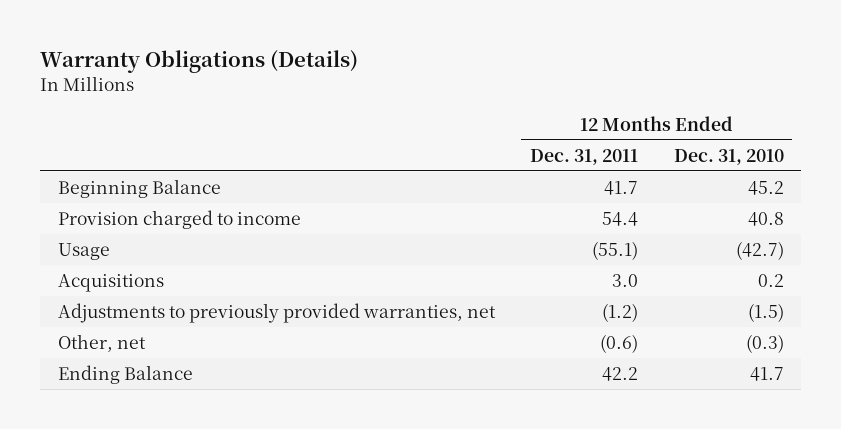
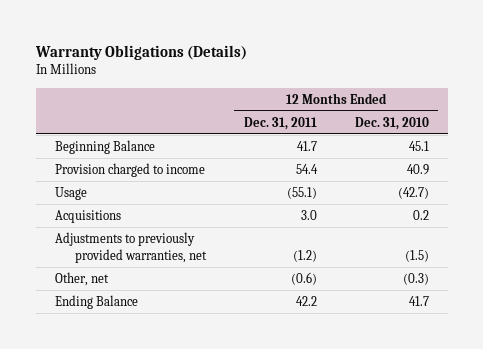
[747,180,784,195] 45.2 -> [408,141,429,152] 45.1
[747,211,784,226] 40.8 -> [406,164,429,176] 40.9

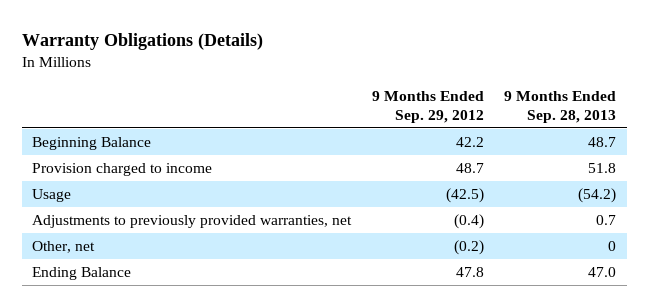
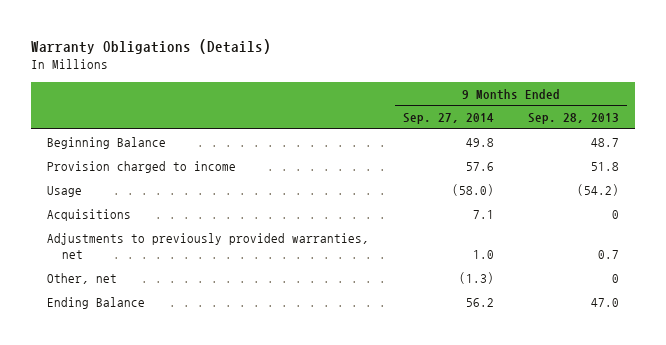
[371,90,484,123] 9 Months Ended Sep. 29, 2012 -> none
none -> [402,113,494,125] Sep. 27, 2014
none -> [47,209,132,222] Acquisitions

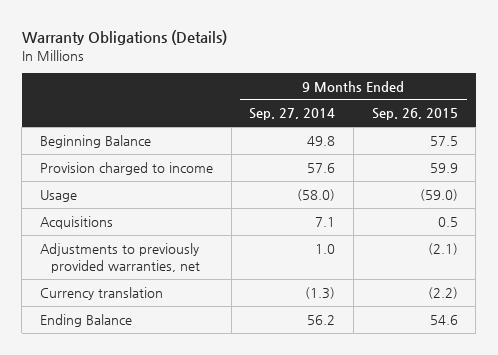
[527,113,619,125] Sep. 28, 2013 -> none
none -> [371,108,458,121] Sep. 26, 2015
[47,273,118,285] Other, net -> none
none -> [39,286,163,300] Currency translation

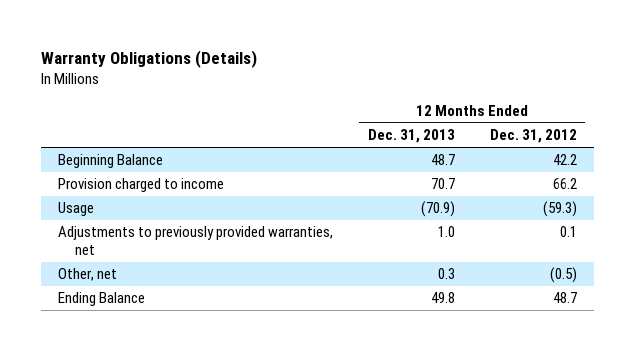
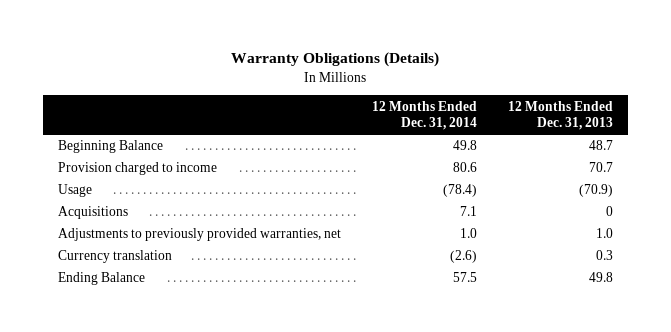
[489,129,577,144] Dec. 31, 2012 -> none
none -> [371,100,477,131] 12 Months Ended Dec. 31, 2014
none -> [58,206,129,220] Acquisitions
[58,268,118,282] Other, net -> none
none -> [58,250,173,264] Currency translation

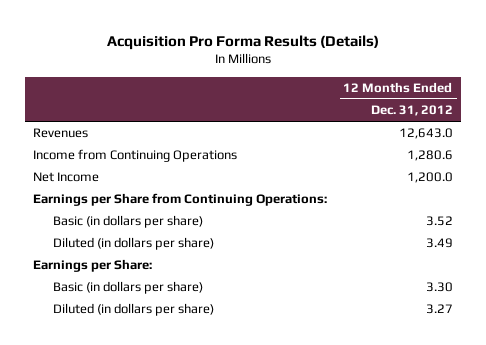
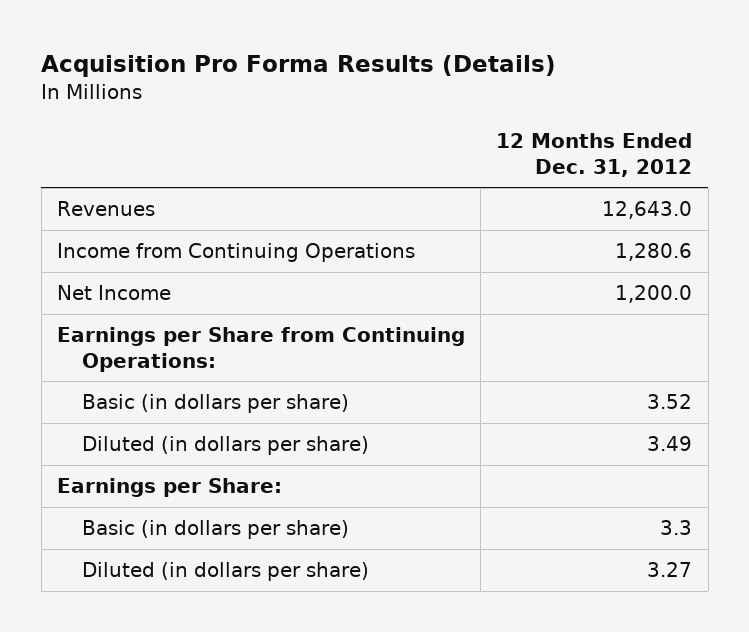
[425,282,453,293] 3.30 -> [660,520,693,536] 3.3

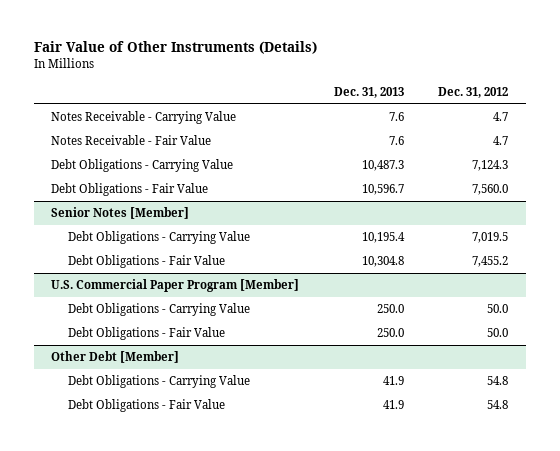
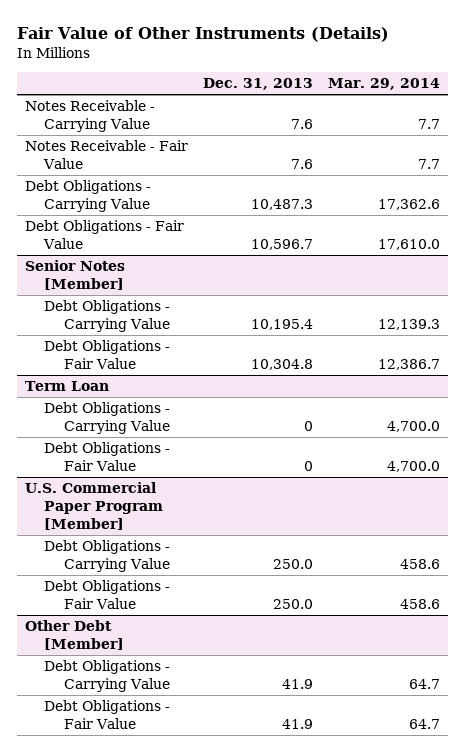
[438,86,509,98] Dec. 31, 2012 -> none
none -> [328,78,441,91] Mar. 29, 2014
none -> [24,381,109,392] Term Loan
none -> [44,402,171,435] Debt Obligations - Carrying Value
none -> [44,442,171,472] Debt Obligations - Fair Value

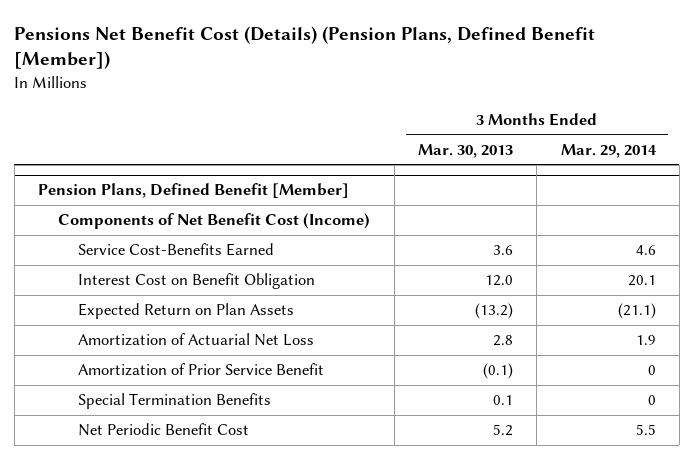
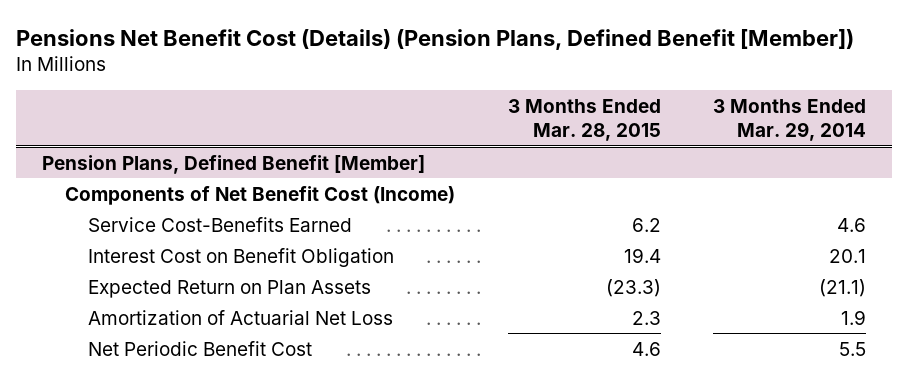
[417,143,513,158] Mar. 30, 2013 -> none
none -> [507,99,661,142] 3 Months Ended Mar. 28, 2015
[78,363,325,377] Amortization of Prior Service Benefit -> none
[78,393,272,410] Special Termination Benefits -> none

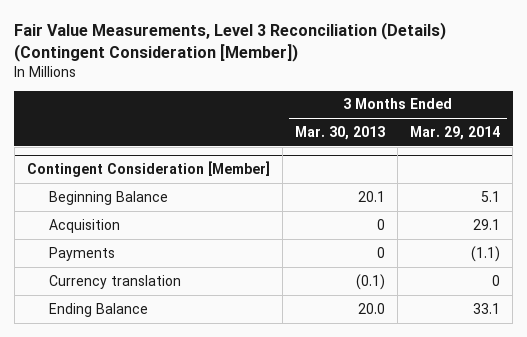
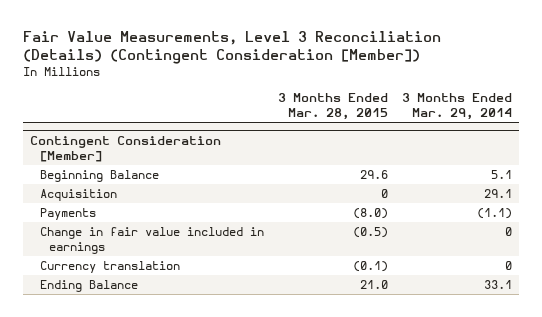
[295,125,386,140] Mar. 30, 2013 -> none
none -> [277,92,388,121] 3 Months Ended Mar. 28, 2015
none -> [39,226,264,255] Change in fair value included in earnings

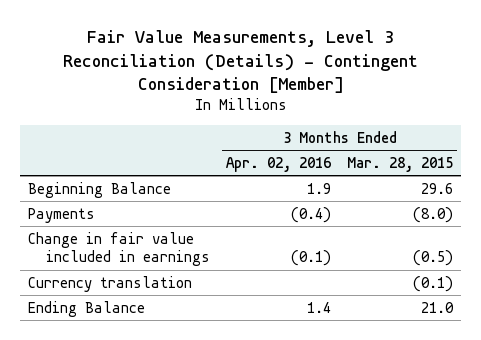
[23,30,442,65] Fair Value Measurements, Level 3 Reconciliation (Details) (Contingent Consideration [Member]) -> [62,30,418,94] Fair Value Measurements, Level 3 Reconciliation (Details) - Contingent Consideration [Member]
[401,92,512,121] 3 Months Ended Mar. 29, 2014 -> none
none -> [226,156,332,172] Apr. 02, 2016
[30,135,222,163] Contingent Consideration [Member] -> none
[39,188,117,201] Acquisition -> none

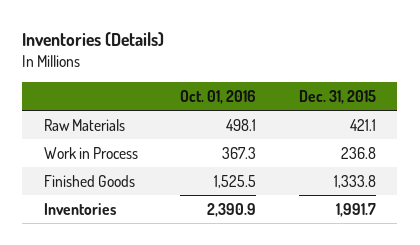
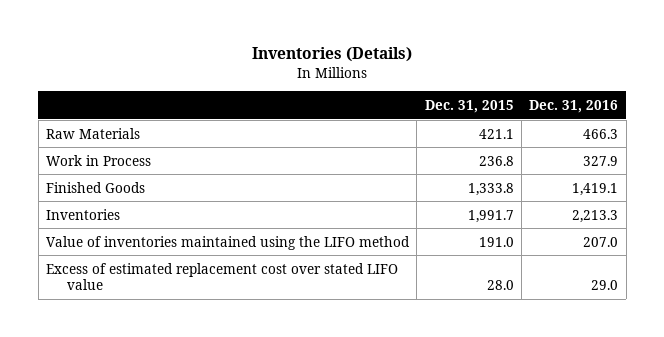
[180,89,257,104] Oct. 01, 2016 -> none
none -> [529,100,619,114] Dec. 31, 2016
none -> [46,235,411,250] Value of inventories maintained using the LIFO method
none -> [46,262,399,291] Excess of estimated replacement cost over stated LIFO value

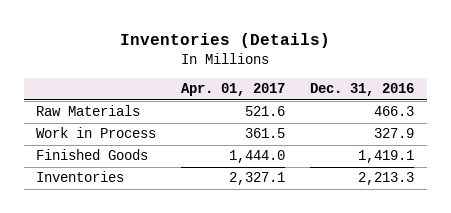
[424,100,514,114] Dec. 31, 2015 -> none
none -> [181,83,286,97] Apr. 01, 2017
[46,235,411,250] Value of inventories maintained using the LIFO method -> none
[46,262,399,291] Excess of estimated replacement cost over stated LIFO value -> none

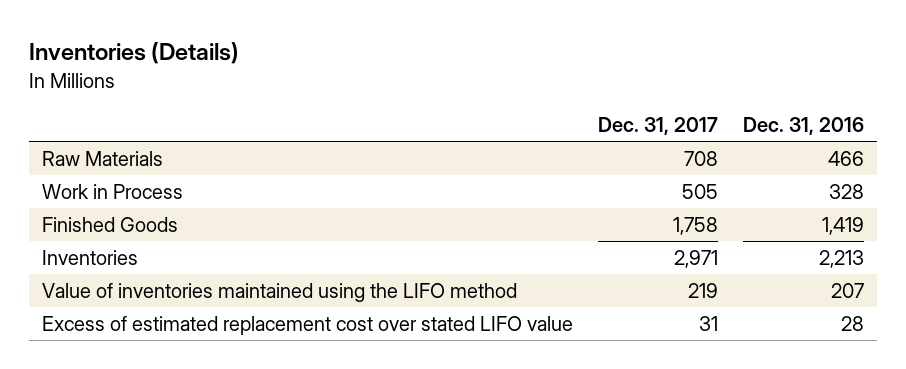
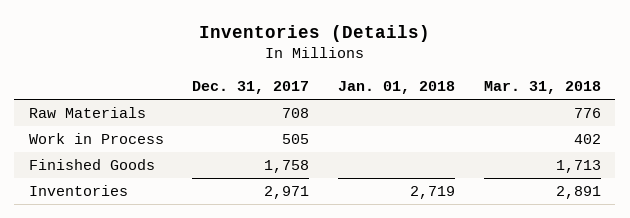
[743,116,865,135] Dec. 31, 2016 -> none
none -> [338,81,456,95] Jan. 01, 2018
none -> [484,81,602,95] Mar. 31, 2018
[41,283,517,303] Value of inventories maintained using the LIFO method -> none
[41,316,573,336] Excess of estimated replacement cost over stated LIFO value -> none

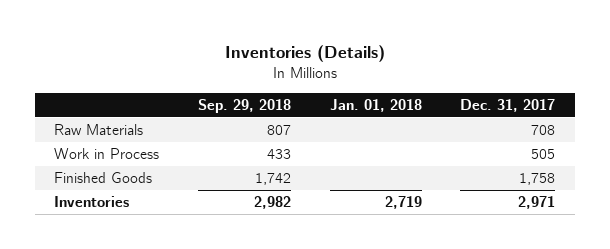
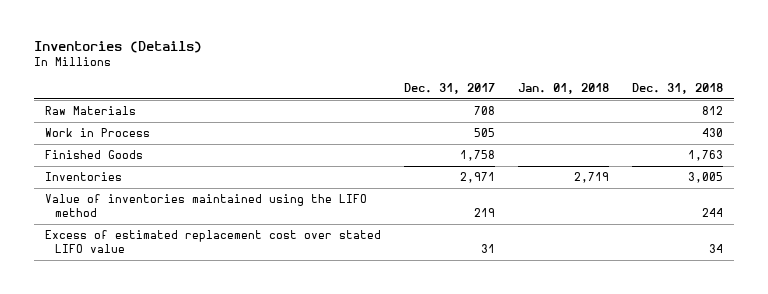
[198,98,292,113] Sep. 29, 2018 -> none
none -> [631,82,723,94] Dec. 31, 2018
none -> [45,194,368,218] Value of inventories maintained using the LIFO method
none -> [45,230,382,254] Excess of estimated replacement cost over stated LIFO value

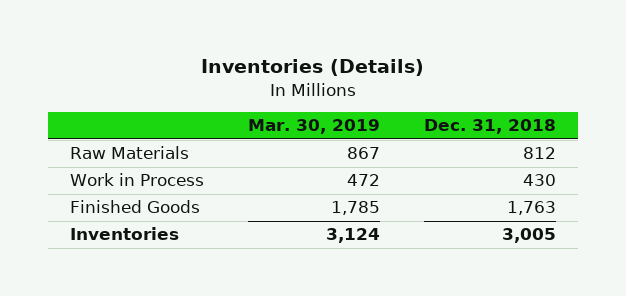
[404,82,496,94] Dec. 31, 2017 -> none
[517,82,609,94] Jan. 01, 2018 -> none
none -> [248,119,381,135] Mar. 30, 2019
[45,194,368,218] Value of inventories maintained using the LIFO method -> none
[45,230,382,254] Excess of estimated replacement cost over stated LIFO value -> none

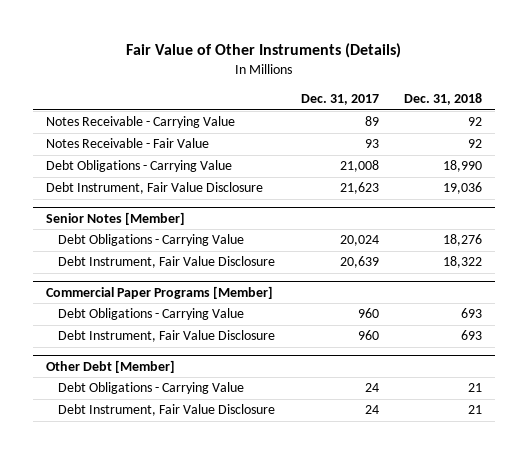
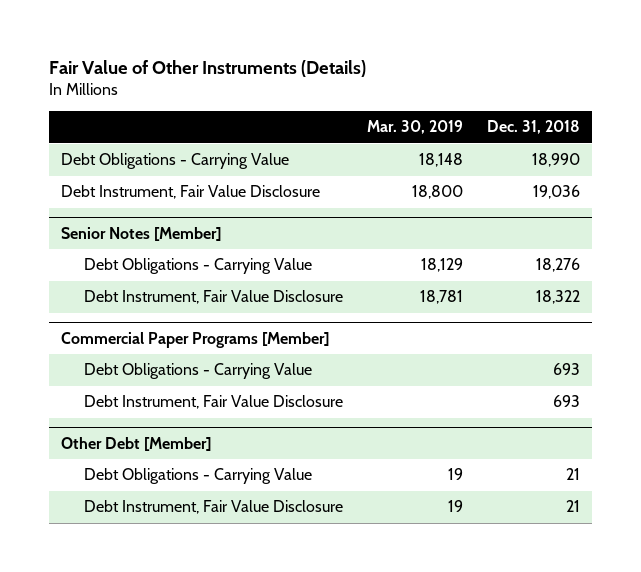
[300,94,379,106] Dec. 31, 2017 -> none
none -> [366,120,463,135] Mar. 30, 2019
[46,116,236,129] Notes Receivable - Carrying Value -> none
[46,138,210,149] Notes Receivable - Fair Value -> none

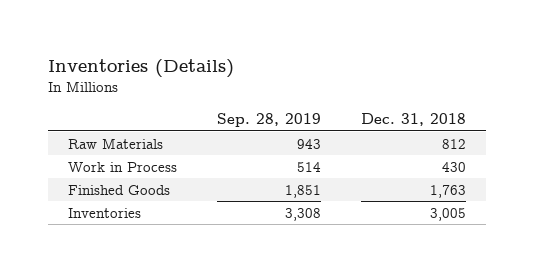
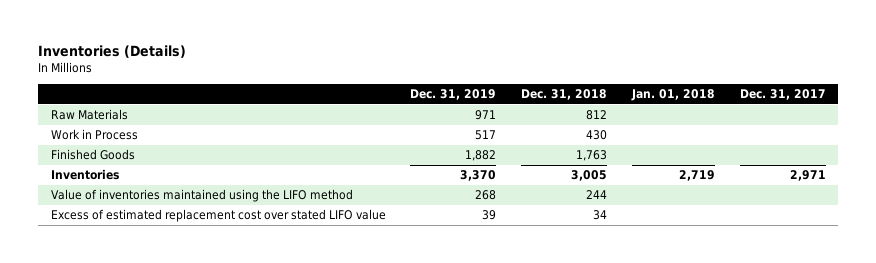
[217,113,322,128] Sep. 28, 2019 -> none
none -> [410,88,497,100] Dec. 31, 2019
none -> [630,88,715,101] Jan. 01, 2018
none -> [739,88,826,100] Dec. 31, 2017
none -> [50,189,353,203] Value of inventories maintained using the LIFO method
none -> [50,209,386,223] Excess of estimated replacement cost over stated LIFO value

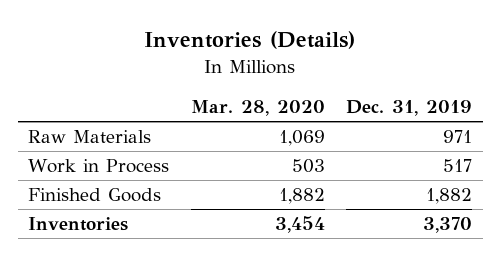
[521,88,608,100] Dec. 31, 2018 -> none
[630,88,715,101] Jan. 01, 2018 -> none
[739,88,826,100] Dec. 31, 2017 -> none
none -> [190,99,325,116] Mar. 28, 2020
[50,189,353,203] Value of inventories maintained using the LIFO method -> none
[50,209,386,223] Excess of estimated replacement cost over stated LIFO value -> none

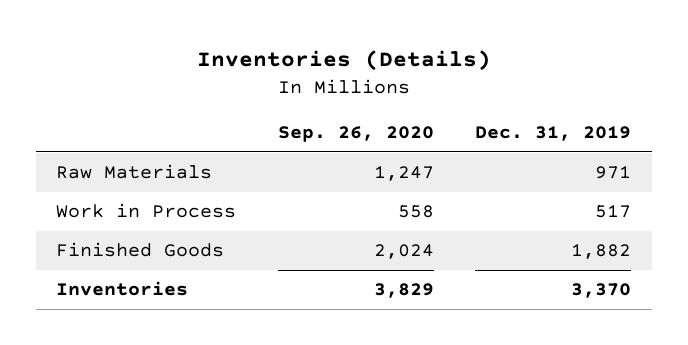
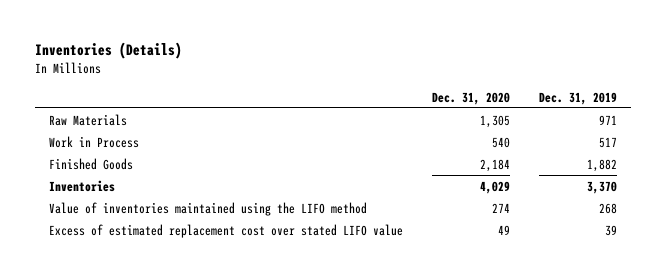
[277,126,434,143] Sep. 26, 2020 -> none
none -> [431,91,510,105] Dec. 31, 2020
none -> [49,201,368,216] Value of inventories maintained using the LIFO method
none -> [49,223,404,238] Excess of estimated replacement cost over stated LIFO value

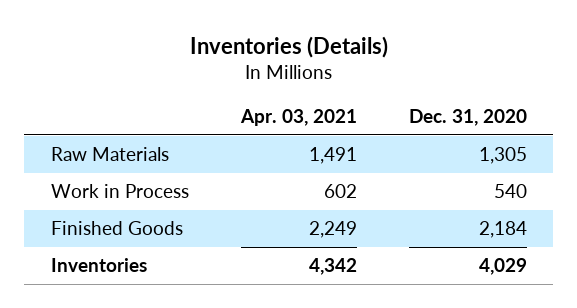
[538,91,617,105] Dec. 31, 2019 -> none
none -> [239,108,357,126] Apr. 03, 2021
[49,201,368,216] Value of inventories maintained using the LIFO method -> none
[49,223,404,238] Excess of estimated replacement cost over stated LIFO value -> none

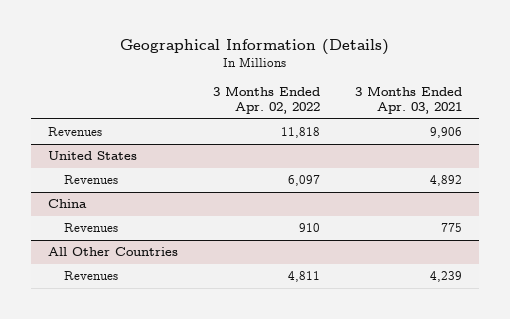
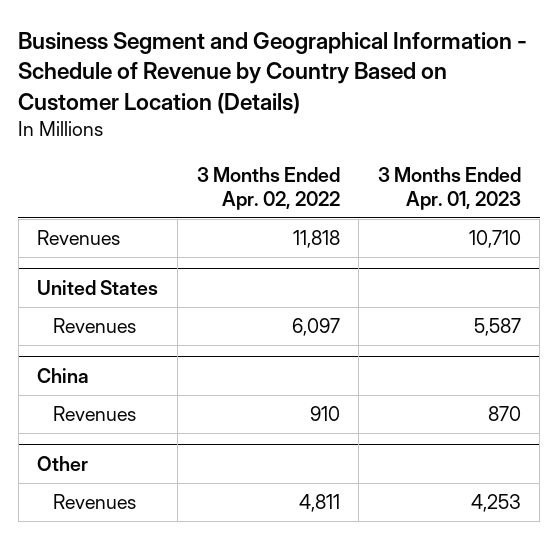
[119,39,389,56] Geographical Information (Details) -> [18,31,528,114] Business Segment and Geographical Information - Schedule of Revenue by Country Based on Customer Location (Details)
[354,86,462,115] 3 Months Ended Apr. 03, 2021 -> none
none -> [377,167,521,210] 3 Months Ended Apr. 01, 2023
[48,247,179,257] All Other Countries -> [37,455,89,471] Other

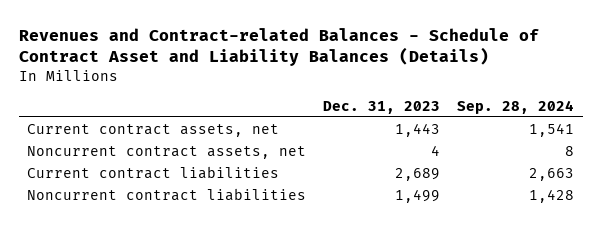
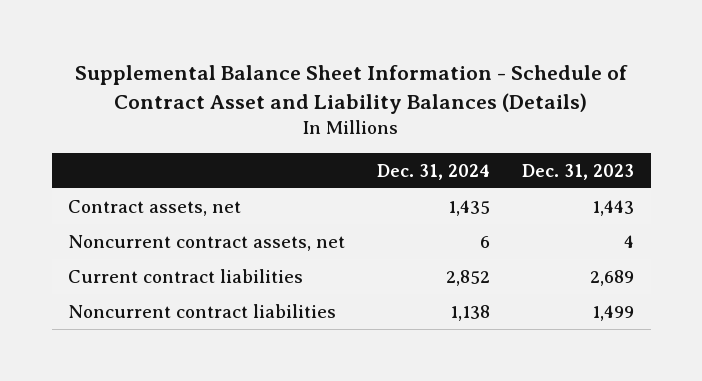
[18,27,539,67] Revenues and Contract-related Balances - Schedule of Contract Asset and Liability Balances (Details) -> [75,65,629,115] Supplemental Balance Sheet Information - Schedule of Contract Asset and Liability Balances (Details)
[457,99,575,114] Sep. 28, 2024 -> none
none -> [377,163,491,180] Dec. 31, 2024
[27,123,280,137] Current contract assets, net -> [67,200,241,217] Contract assets, net

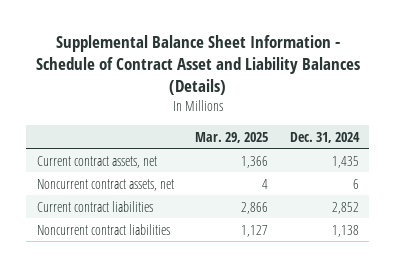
[522,163,635,180] Dec. 31, 2023 -> none
none -> [195,131,269,143] Mar. 29, 2025
[67,200,241,217] Contract assets, net -> [36,155,157,168] Current contract assets, net

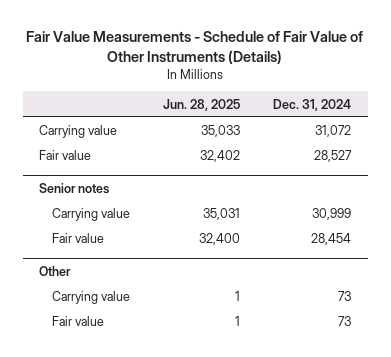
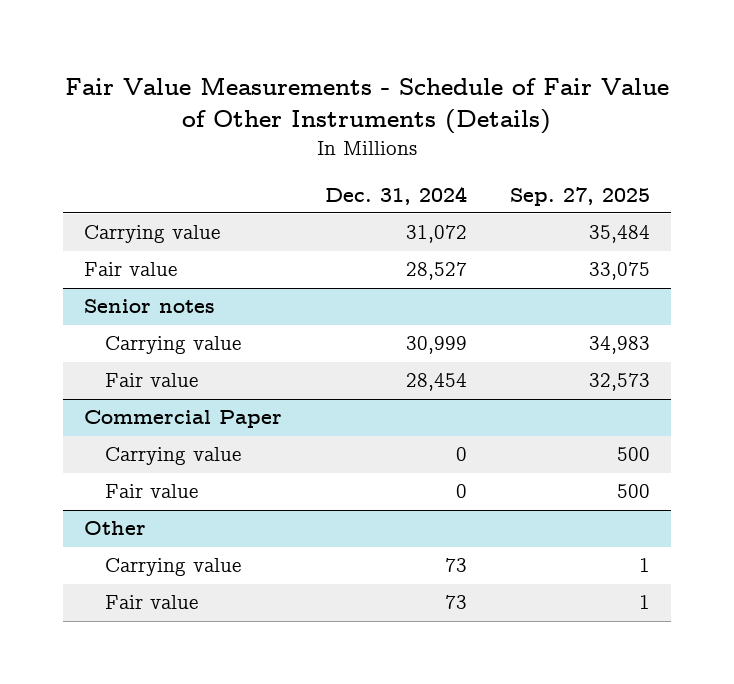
[163,98,241,111] Jun. 28, 2025 -> none
none -> [509,186,650,206] Sep. 27, 2025
none -> [84,410,283,429] Commercial Paper
none -> [104,447,241,466] Carrying value
none -> [104,484,198,499] Fair value

